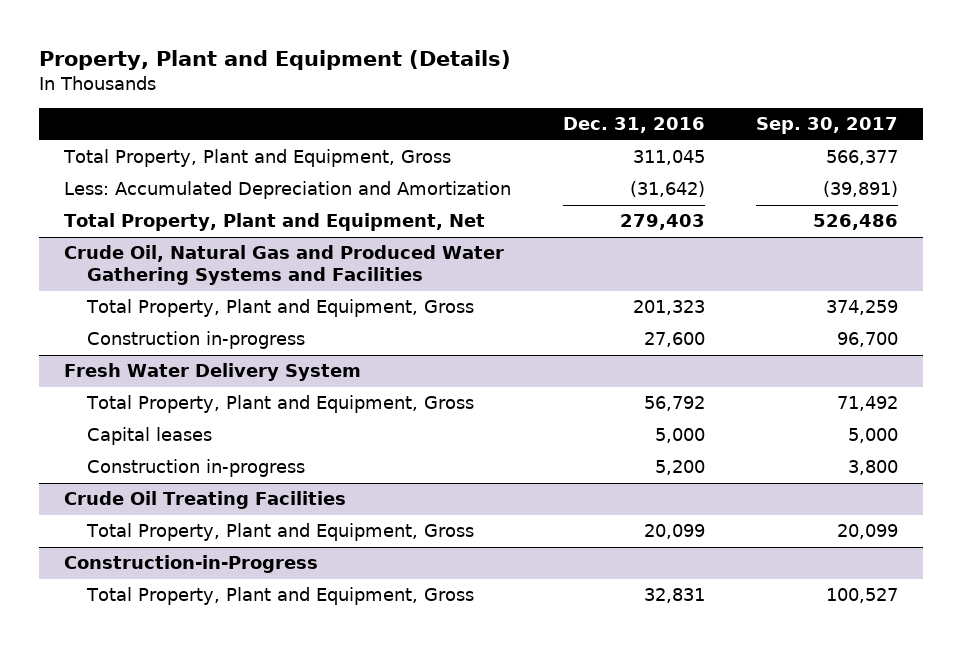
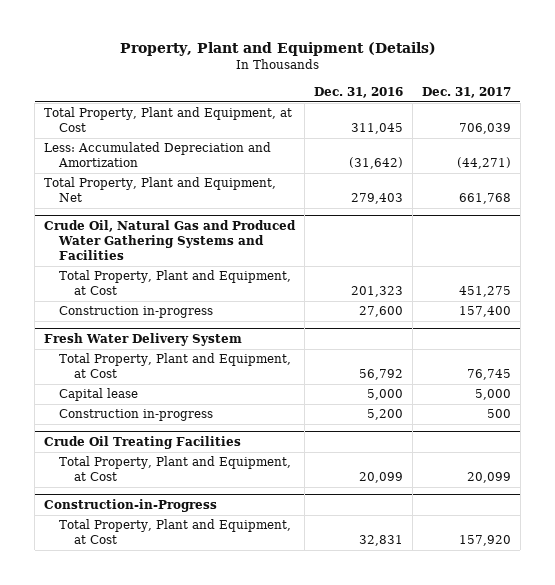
[755,117,898,135] Sep. 30, 2017 -> none
none -> [421,86,511,98] Dec. 31, 2017
[63,149,452,168] Total Property, Plant and Equipment, Gross -> [44,107,293,133] Total Property, Plant and Equipment, at Cost
[85,299,474,318] Total Property, Plant and Equipment, Gross -> [58,270,291,296] Total Property, Plant and Equipment, at Cost
[85,395,474,414] Total Property, Plant and Equipment, Gross -> [58,353,291,379] Total Property, Plant and Equipment, at Cost
[86,427,212,446] Capital leases -> [58,388,138,402] Capital lease
[85,523,474,542] Total Property, Plant and Equipment, Gross -> [58,456,291,482] Total Property, Plant and Equipment, at Cost
[85,587,474,606] Total Property, Plant and Equipment, Gross -> [58,519,291,545] Total Property, Plant and Equipment, at Cost

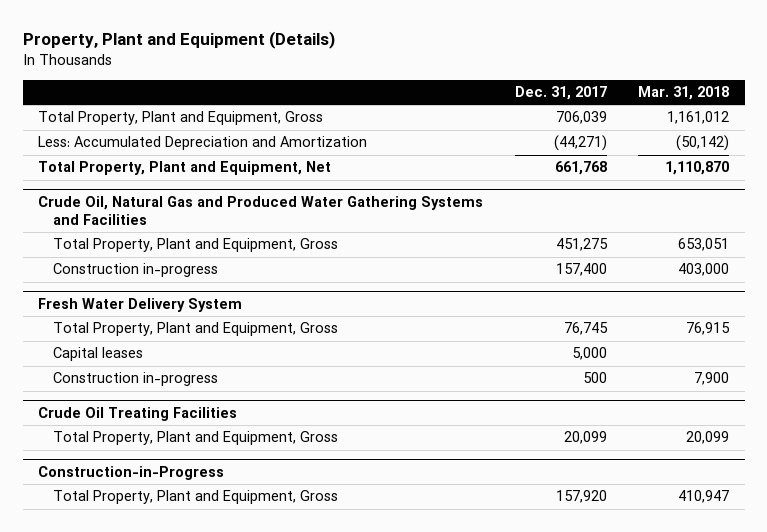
[314,86,404,98] Dec. 31, 2016 -> none
none -> [638,86,730,101] Mar. 31, 2018
[44,107,293,133] Total Property, Plant and Equipment, at Cost -> [38,111,324,126] Total Property, Plant and Equipment, Gross
[58,270,291,296] Total Property, Plant and Equipment, at Cost -> [53,238,339,253] Total Property, Plant and Equipment, Gross
[58,353,291,379] Total Property, Plant and Equipment, at Cost -> [53,322,339,337] Total Property, Plant and Equipment, Gross
[58,388,138,402] Capital lease -> [53,347,144,362] Capital leases
[58,456,291,482] Total Property, Plant and Equipment, at Cost -> [53,431,339,446] Total Property, Plant and Equipment, Gross
[58,519,291,545] Total Property, Plant and Equipment, at Cost -> [53,490,339,505] Total Property, Plant and Equipment, Gross

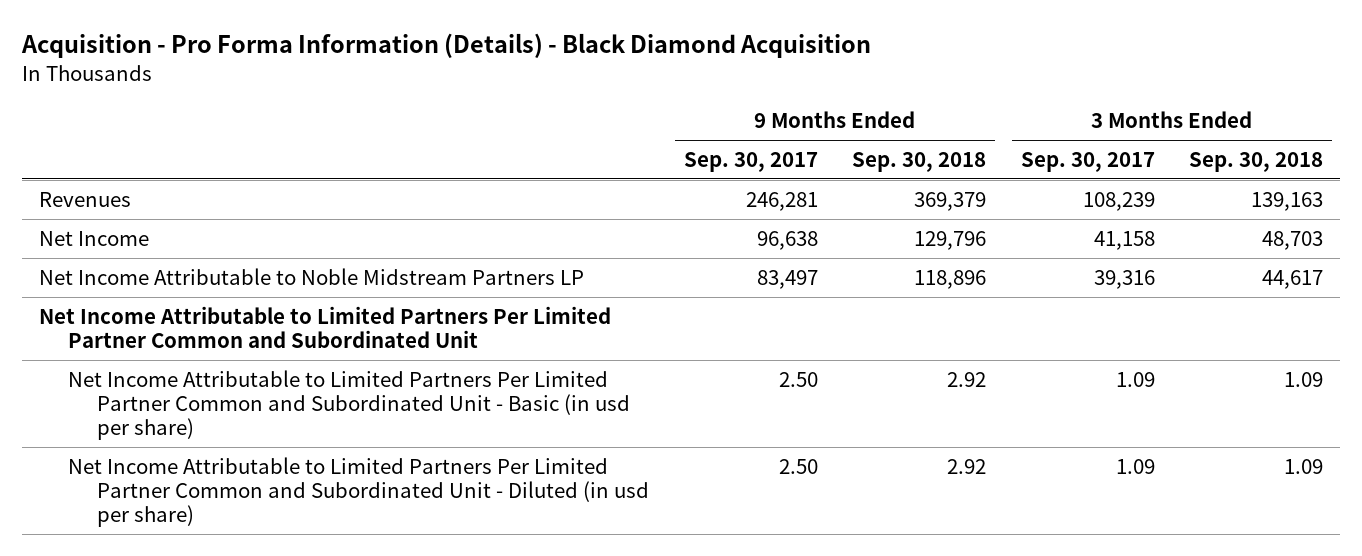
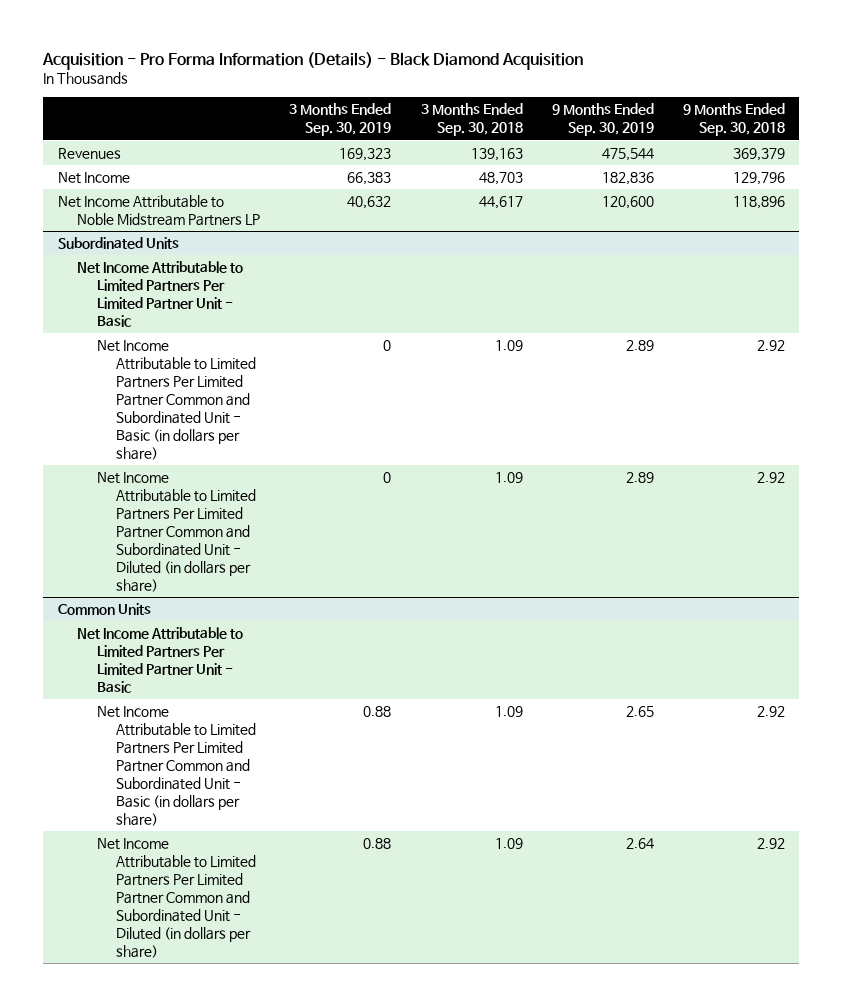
[683,151,818,172] Sep. 30, 2017 -> none
[1020,151,1155,172] Sep. 30, 2017 -> none
none -> [289,103,392,137] 3 Months Ended Sep. 30, 2019
none -> [551,103,654,137] 9 Months Ended Sep. 30, 2019
none -> [57,237,179,250] Subordinated Units
[38,305,611,348] Net Income Attributable to Limited Partners Per Limited Partner Common and Subordinated Unit -> [77,261,244,327] Net Income Attributable to Limited Partners Per Limited Partner Unit - Basic
[67,369,631,441] Net Income Attributable to Limited Partners Per Limited Partner Common and Subordinated Unit - Basic (in usd per share) -> [96,340,256,460] Net Income Attributable to Limited Partners Per Limited Partner Common and Subordinated Unit - Basic (in dollars per share)
[67,456,650,528] Net Income Attributable to Limited Partners Per Limited Partner Common and Subordinated Unit - Diluted (in usd per share) -> [96,472,256,592] Net Income Attributable to Limited Partners Per Limited Partner Common and Subordinated Unit - Diluted (in dollars per share)
none -> [57,603,151,616] Common Units
none -> [77,627,244,693] Net Income Attributable to Limited Partners Per Limited Partner Unit - Basic
none -> [96,706,256,826] Net Income Attributable to Limited Partners Per Limited Partner Common and Subordinated Unit - Basic (in dollars per share)
none -> [96,838,256,958] Net Income Attributable to Limited Partners Per Limited Partner Common and Subordinated Unit - Diluted (in dollars per share)

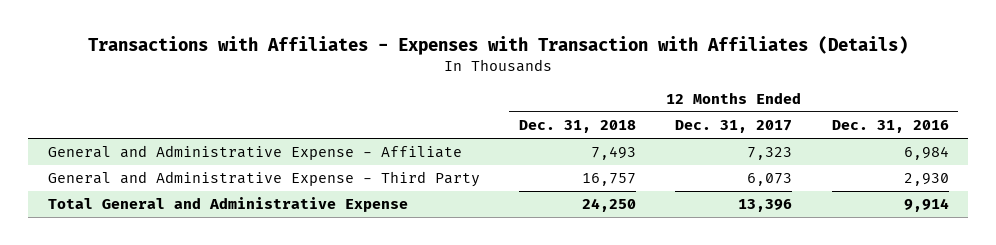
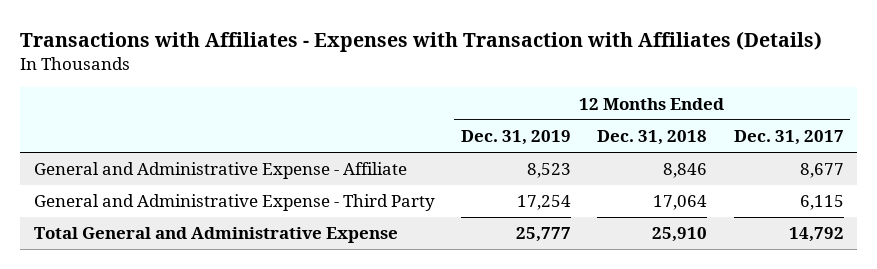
[831,120,949,134] Dec. 31, 2016 -> none
none -> [460,130,571,146] Dec. 31, 2019
[591,146,637,161] 7,493 -> [663,163,708,179] 8,846
[747,147,793,161] 7,323 -> [799,163,844,179] 8,677
[582,173,637,187] 16,757 -> [653,195,708,211] 17,064
[747,173,793,187] 6,073 -> [799,195,844,211] 6,115
[582,198,637,213] 24,250 -> [652,227,708,243] 25,910
[738,199,793,213] 13,396 -> [788,227,844,243] 14,792

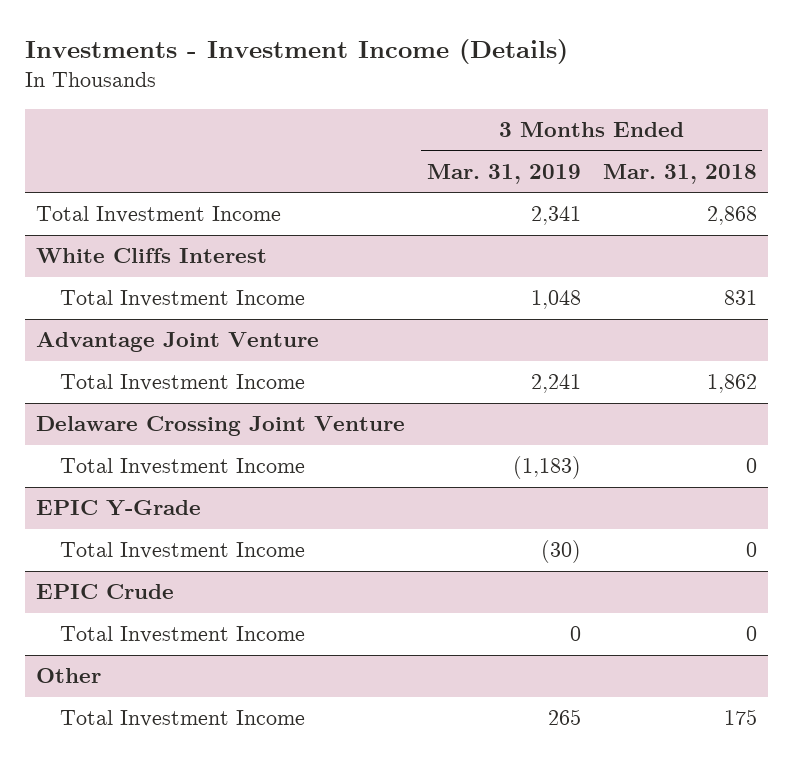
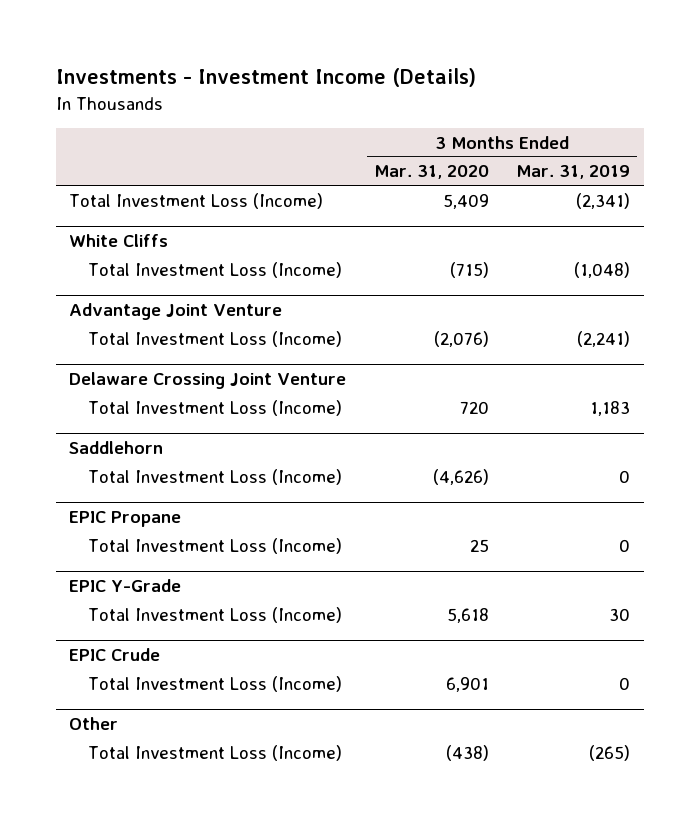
[602,163,757,184] Mar. 31, 2018 -> none
none -> [373,165,489,180] Mar. 31, 2020
[35,206,281,224] Total Investment Income -> [69,192,324,209] Total Investment Loss (Income)
[530,206,581,226] 2,341 -> [576,192,631,209] (2,341)
[35,248,267,264] White Cliffs Interest -> [69,234,169,248] White Cliffs
[59,290,305,308] Total Investment Income -> [88,261,343,278] Total Investment Loss (Income)
[530,290,581,310] 1,048 -> [574,261,631,278] (1,048)
[59,374,305,392] Total Investment Income -> [88,330,343,347] Total Investment Loss (Income)
[530,374,581,394] 2,241 -> [577,330,631,347] (2,241)
[59,458,305,476] Total Investment Income -> [88,399,343,416] Total Investment Loss (Income)
[512,456,581,480] (1,183) -> [590,400,631,416] 1,183
none -> [69,441,164,455] Saddlehorn
none -> [88,468,343,485] Total Investment Loss (Income)
none -> [69,511,182,528] EPIC Propane
none -> [88,537,343,554] Total Investment Loss (Income)
[59,542,305,560] Total Investment Income -> [88,606,343,623] Total Investment Loss (Income)
[540,540,581,564] (30) -> [609,607,631,621] 30
[59,626,305,644] Total Investment Income -> [88,675,343,692] Total Investment Loss (Income)
[59,710,305,728] Total Investment Income -> [88,744,343,761] Total Investment Loss (Income)
[547,709,581,726] 265 -> [589,744,631,761] (265)

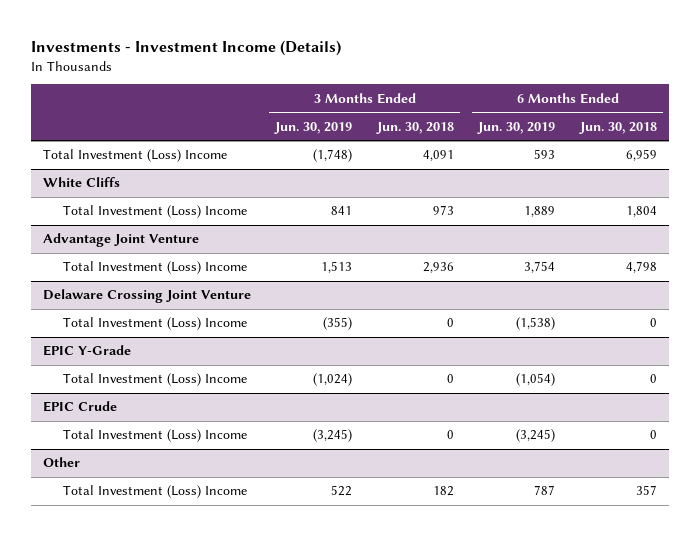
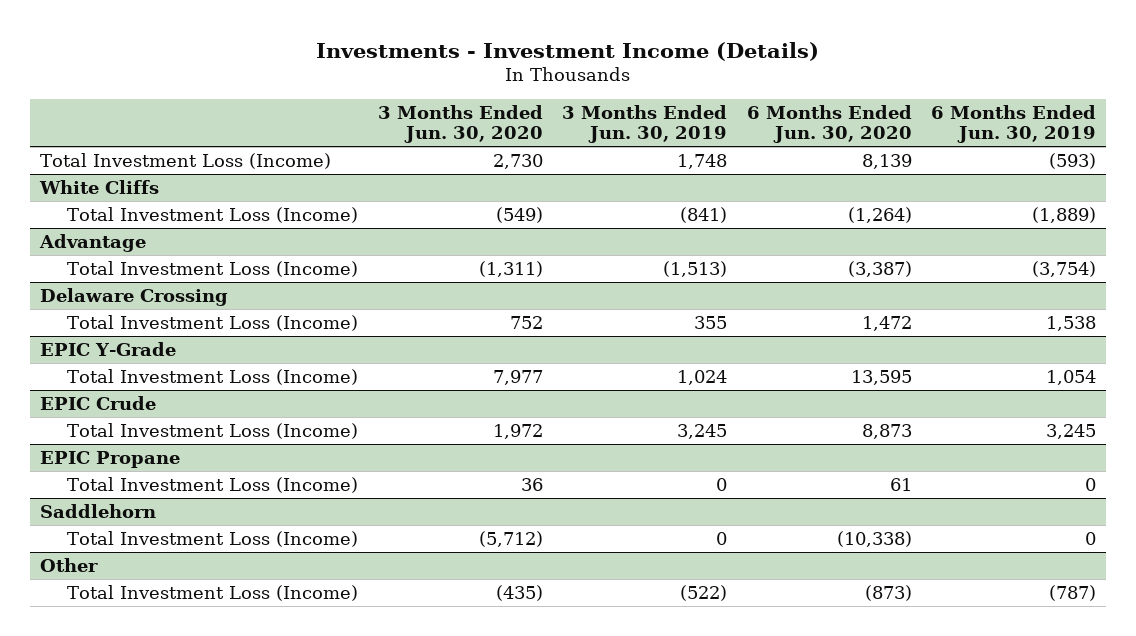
[375,121,454,134] Jun. 30, 2018 -> none
[578,121,657,134] Jun. 30, 2018 -> none
none -> [377,105,543,144] 3 Months Ended Jun. 30, 2020
none -> [746,105,912,144] 6 Months Ended Jun. 30, 2020
[42,149,227,163] Total Investment (Loss) Income -> [40,152,332,169] Total Investment Loss (Income)
[313,149,353,163] (1,748) -> [677,153,728,169] 1,748
[534,149,556,160] 593 -> [1049,152,1097,169] (593)
[63,205,248,219] Total Investment (Loss) Income -> [67,206,359,223] Total Investment Loss (Income)
[331,206,353,216] 841 -> [680,206,728,223] (841)
[524,206,556,218] 1,889 -> [1032,206,1097,223] (1,889)
[42,233,199,248] Advantage Joint Venture -> [39,233,147,252] Advantage
[63,261,248,275] Total Investment (Loss) Income -> [67,260,359,277] Total Investment Loss (Income)
[321,261,353,274] 1,513 -> [663,260,728,277] (1,513)
[524,261,556,274] 3,754 -> [1032,260,1097,277] (3,754)
[42,289,251,304] Delaware Crossing Joint Venture -> [40,287,229,306] Delaware Crossing
[63,317,248,331] Total Investment (Loss) Income -> [67,314,359,331] Total Investment Loss (Income)
[323,317,353,331] (355) -> [694,315,728,329] 355
[516,317,556,331] (1,538) -> [1046,315,1097,331] 1,538
[63,373,248,387] Total Investment (Loss) Income -> [67,368,359,385] Total Investment Loss (Income)
[313,373,353,387] (1,024) -> [677,369,728,385] 1,024
[516,373,556,387] (1,054) -> [1046,369,1097,385] 1,054
[63,429,248,443] Total Investment (Loss) Income -> [67,422,359,439] Total Investment Loss (Income)
[313,429,353,443] (3,245) -> [677,423,728,439] 3,245
[516,429,556,443] (3,245) -> [1046,423,1097,439] 3,245
none -> [40,450,181,468] EPIC Propane
none -> [67,476,359,493] Total Investment Loss (Income)
none -> [40,503,157,518] Saddlehorn
none -> [67,530,359,547] Total Investment Loss (Income)
[63,485,248,499] Total Investment (Loss) Income -> [67,584,359,601] Total Investment Loss (Income)
[331,485,353,497] 522 -> [680,584,728,601] (522)
[534,485,556,496] 787 -> [1049,584,1097,601] (787)

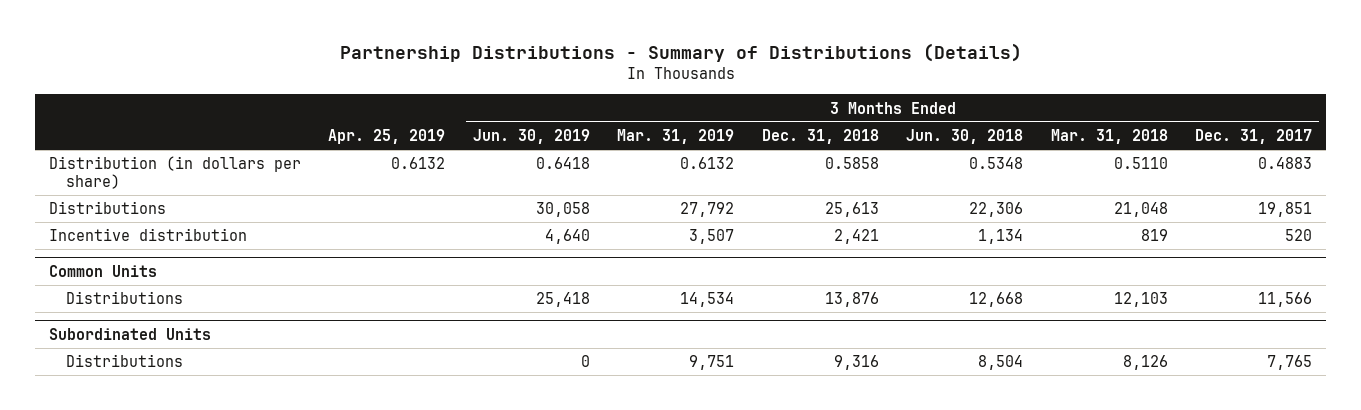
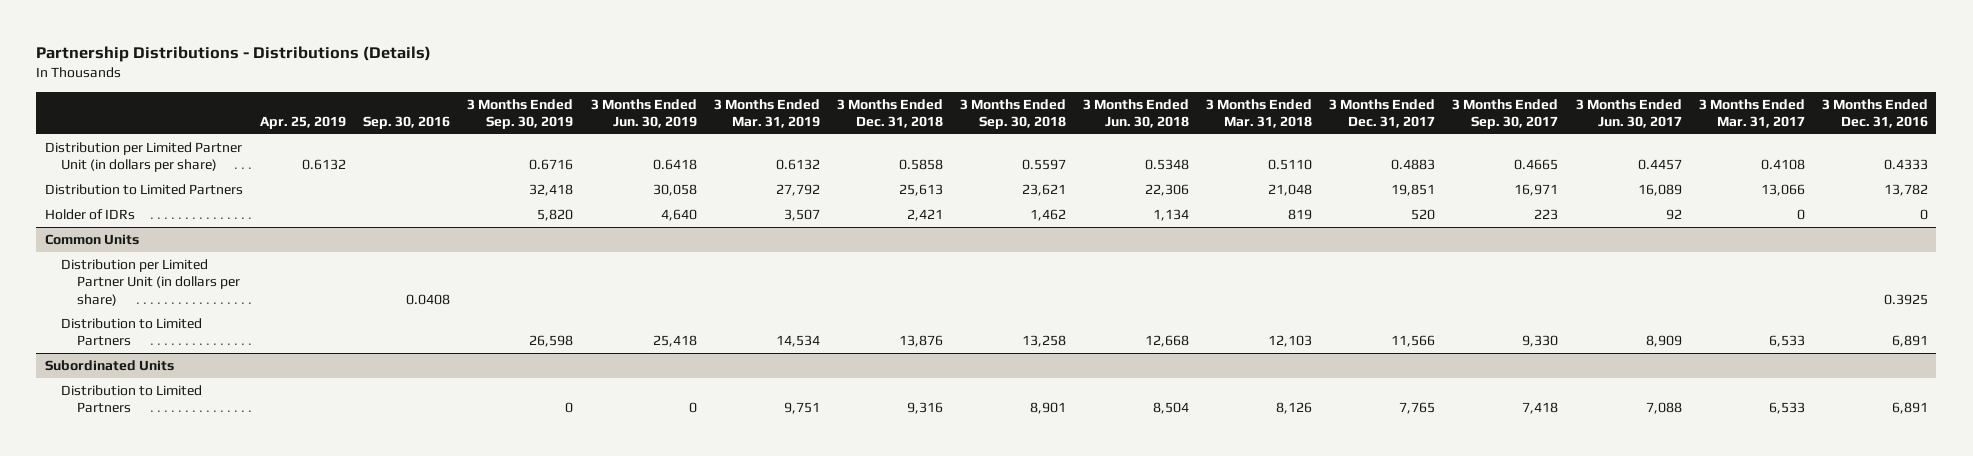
[339,42,1022,62] Partnership Distributions - Summary of Distributions (Details) -> [36,46,432,63] Partnership Distributions - Distributions (Details)
none -> [363,115,451,129] Sep. 30, 2016
none -> [467,98,574,129] 3 Months Ended Sep. 30, 2019
none -> [959,98,1066,129] 3 Months Ended Sep. 30, 2018
none -> [1452,98,1559,129] 3 Months Ended Sep. 30, 2017
none -> [1575,98,1682,128] 3 Months Ended Jun. 30, 2017
none -> [1698,98,1805,128] 3 Months Ended Mar. 31, 2017
none -> [1821,98,1928,128] 3 Months Ended Dec. 31, 2016
[48,156,301,189] Distribution (in dollars per share) -> [44,142,242,173] Distribution per Limited Partner Unit (in dollars per share)
[48,201,166,215] Distributions -> [44,184,243,196] Distribution to Limited Partners
[48,228,247,242] Incentive distribution -> [44,209,135,221] Holder of IDRs
none -> [61,259,241,306] Distribution per Limited Partner Unit (in dollars per share)
[66,291,184,305] Distributions -> [61,318,203,347] Distribution to Limited Partners
[66,354,184,368] Distributions -> [61,385,203,414] Distribution to Limited Partners

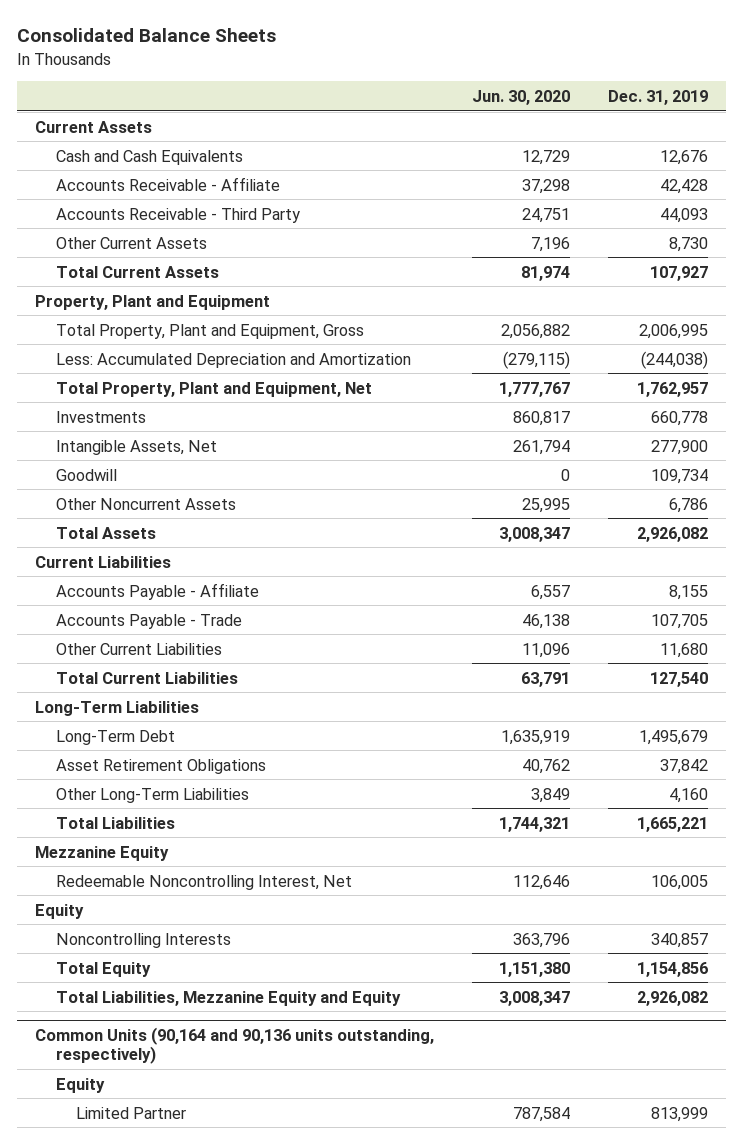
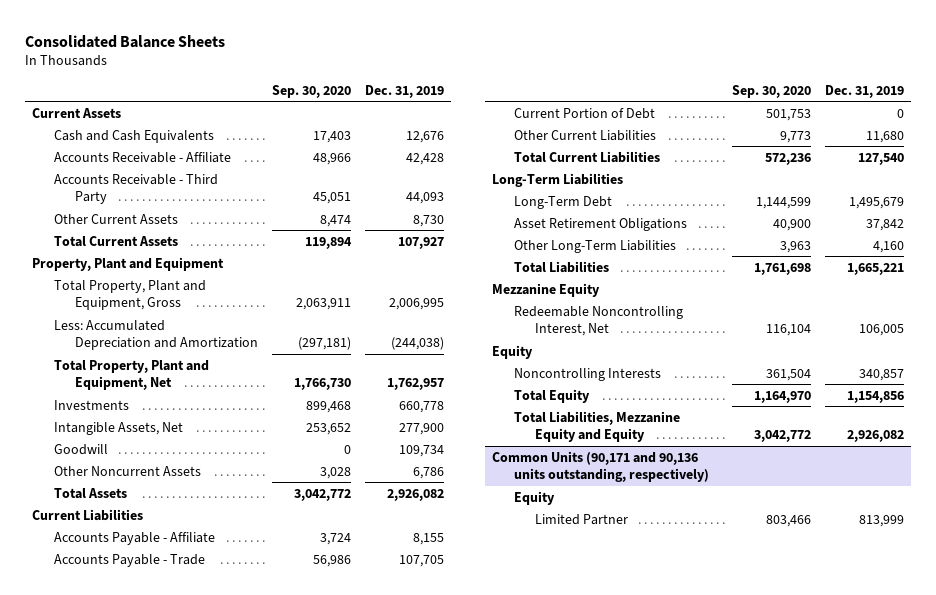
[472,89,571,105] Jun. 30, 2020 -> none
none -> [272,84,352,98] Sep. 30, 2020
none -> [513,107,655,119] Current Portion of Debt
[35,1027,435,1065] Common Units (90,164 and 90,136 units outstanding, respectively) -> [492,450,709,483] Common Units (90,171 and 90,136 units outstanding, respectively)

